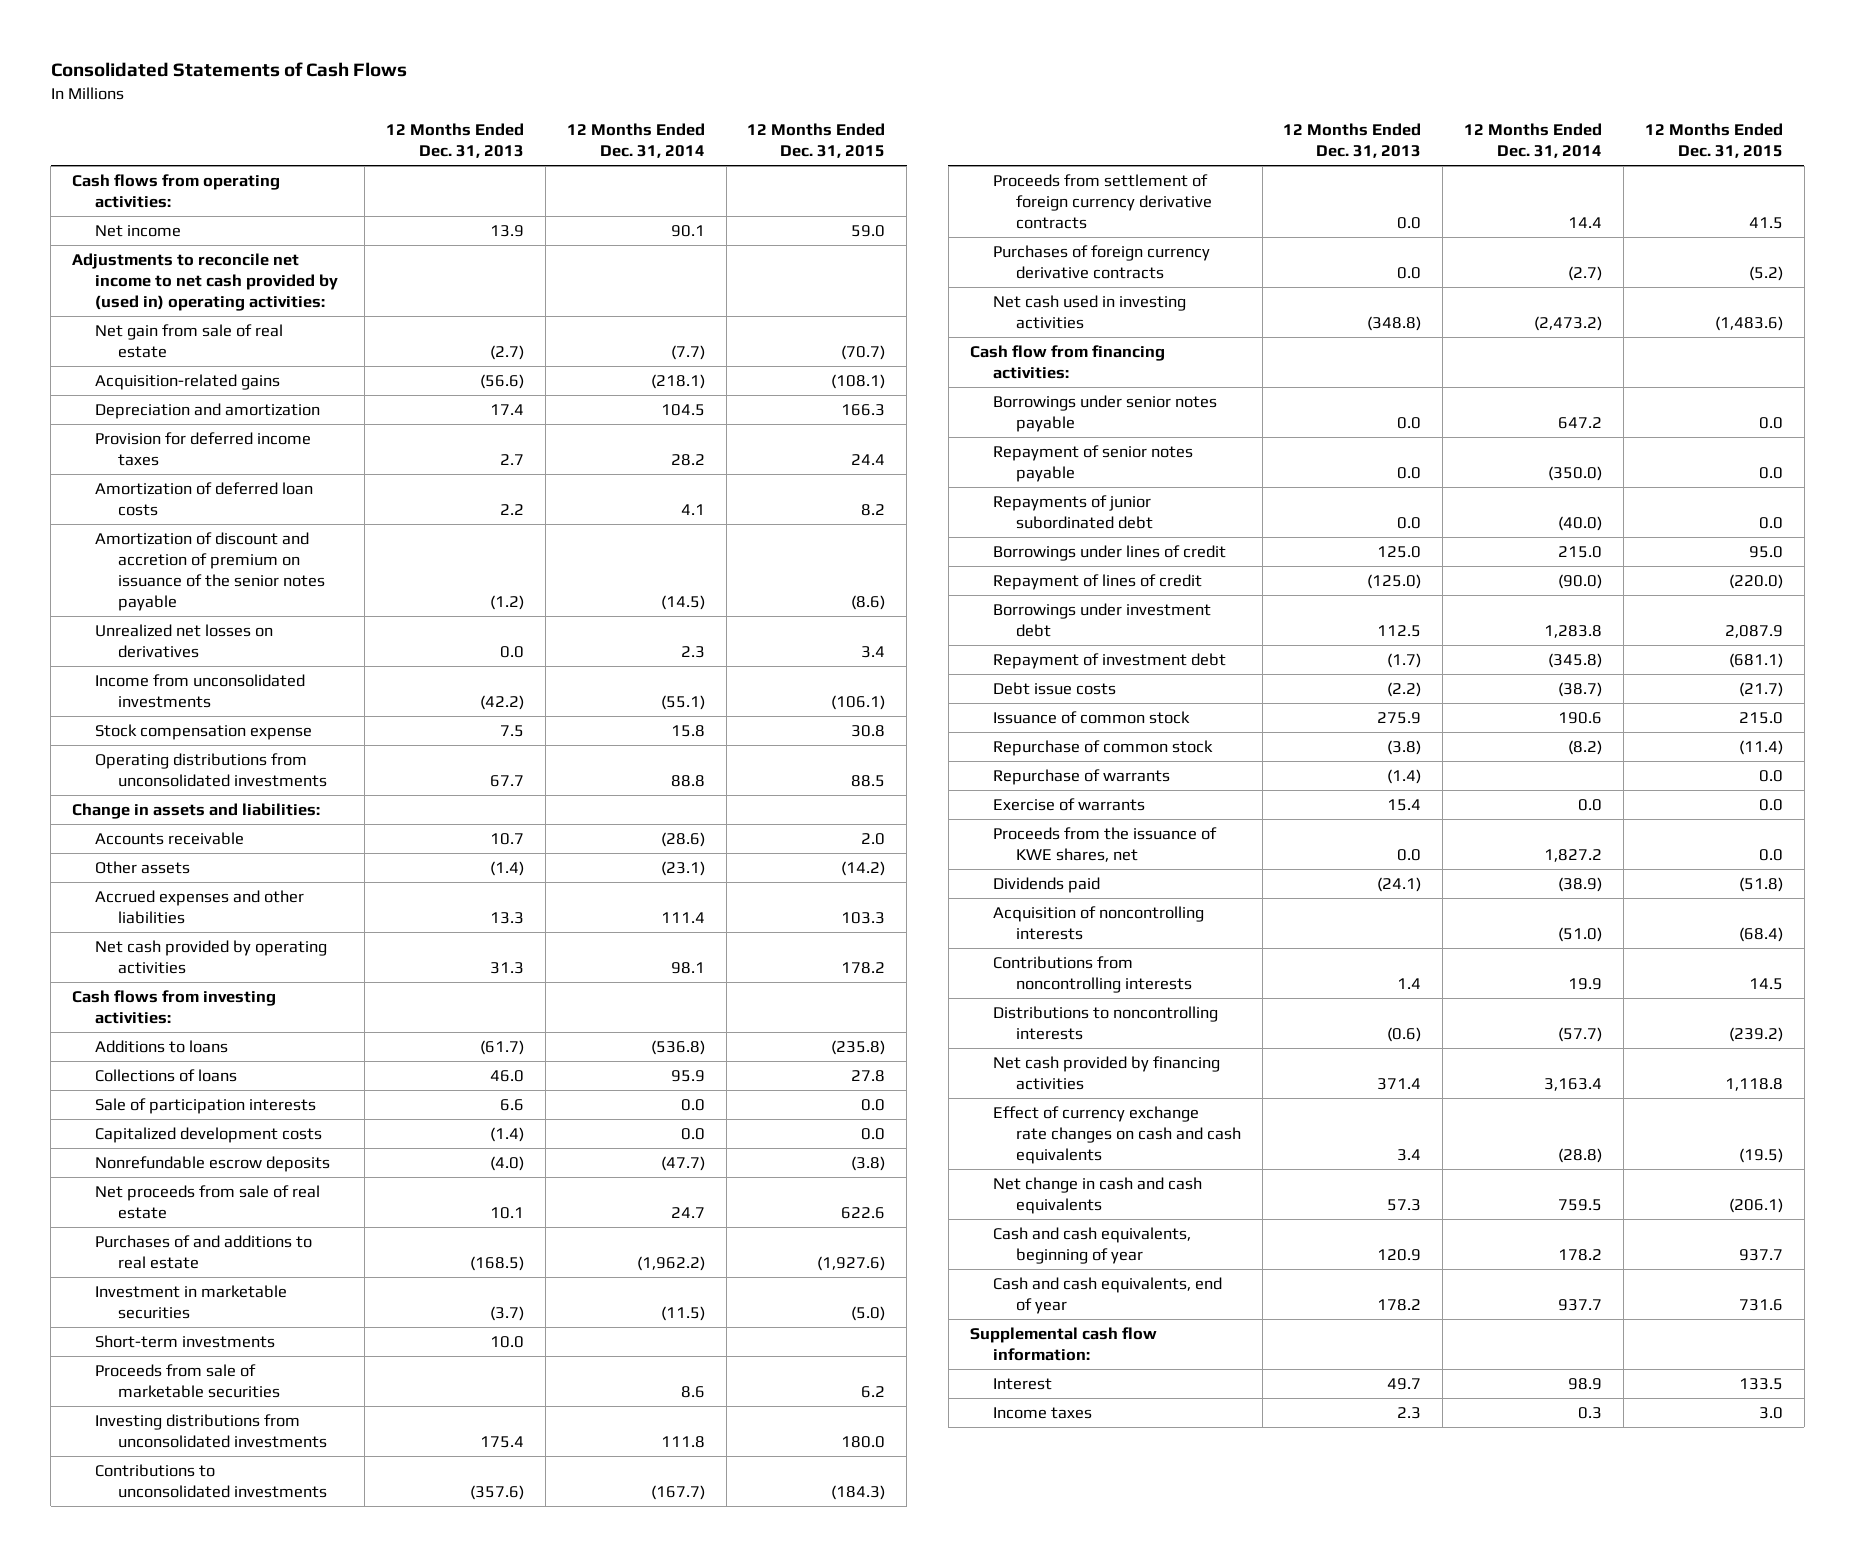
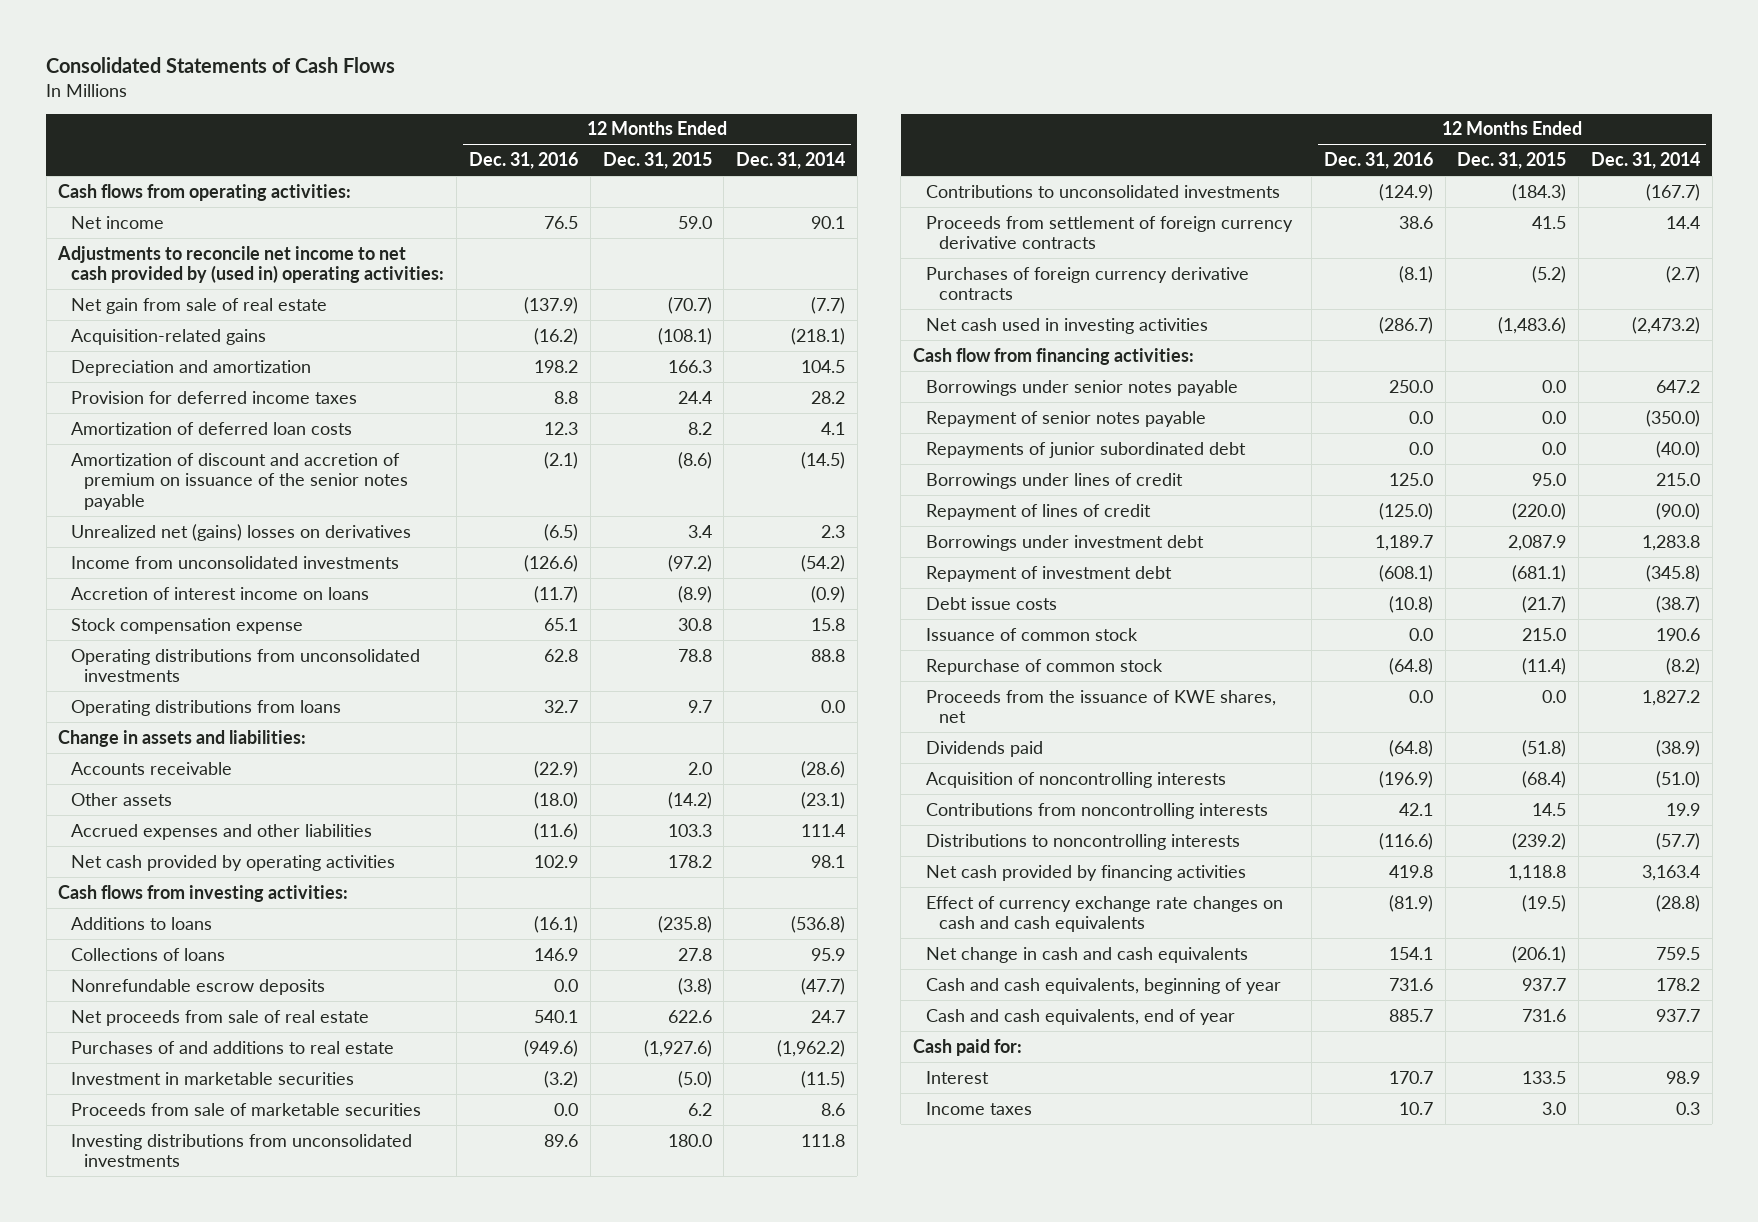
[385,123,524,159] 12 Months Ended Dec. 31, 2013 -> none
none -> [468,152,578,170] Dec. 31, 2016
[95,623,274,658] Unrealized net losses on derivatives -> [71,523,412,541] Unrealized net (gains) losses on derivatives
[660,694,705,710] (55.1) -> [801,554,846,572] (54.2)
[831,694,886,710] (106.1) -> [667,554,712,572] (97.2)
none -> [71,586,370,600] Accretion of interest income on loans
[851,774,886,787] 88.5 -> [677,648,712,662] 78.8
none -> [71,699,342,716] Operating distributions from loans
[95,1097,317,1114] Sale of participation interests -> none
[95,1126,323,1143] Capitalized development costs -> none
[95,1334,276,1348] Short-term investments -> none
[992,768,1170,785] Repurchase of warrants -> none
[992,797,1145,811] Exercise of warrants -> none
[969,1326,1157,1361] Supplemental cash flow information: -> [913,1038,1023,1056] Cash paid for:

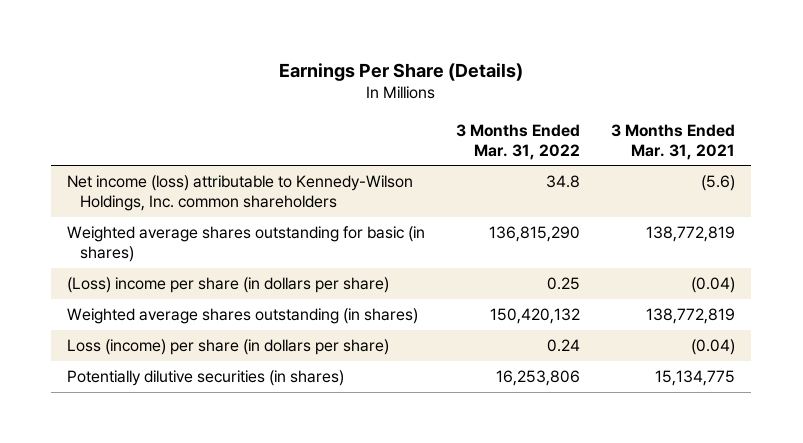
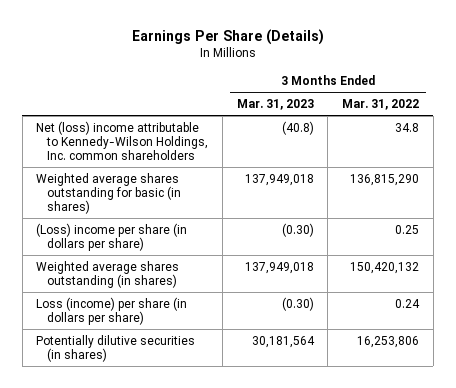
[611,123,736,160] 3 Months Ended Mar. 31, 2021 -> none
none -> [236,98,314,110] Mar. 31, 2023
[67,174,414,212] Net income (loss) attributable to Kennedy-Wilson Holdings, Inc. common shareholders -> [36,120,209,161] Net (loss) income attributable to Kennedy-Wilson Holdings, Inc. common shareholders

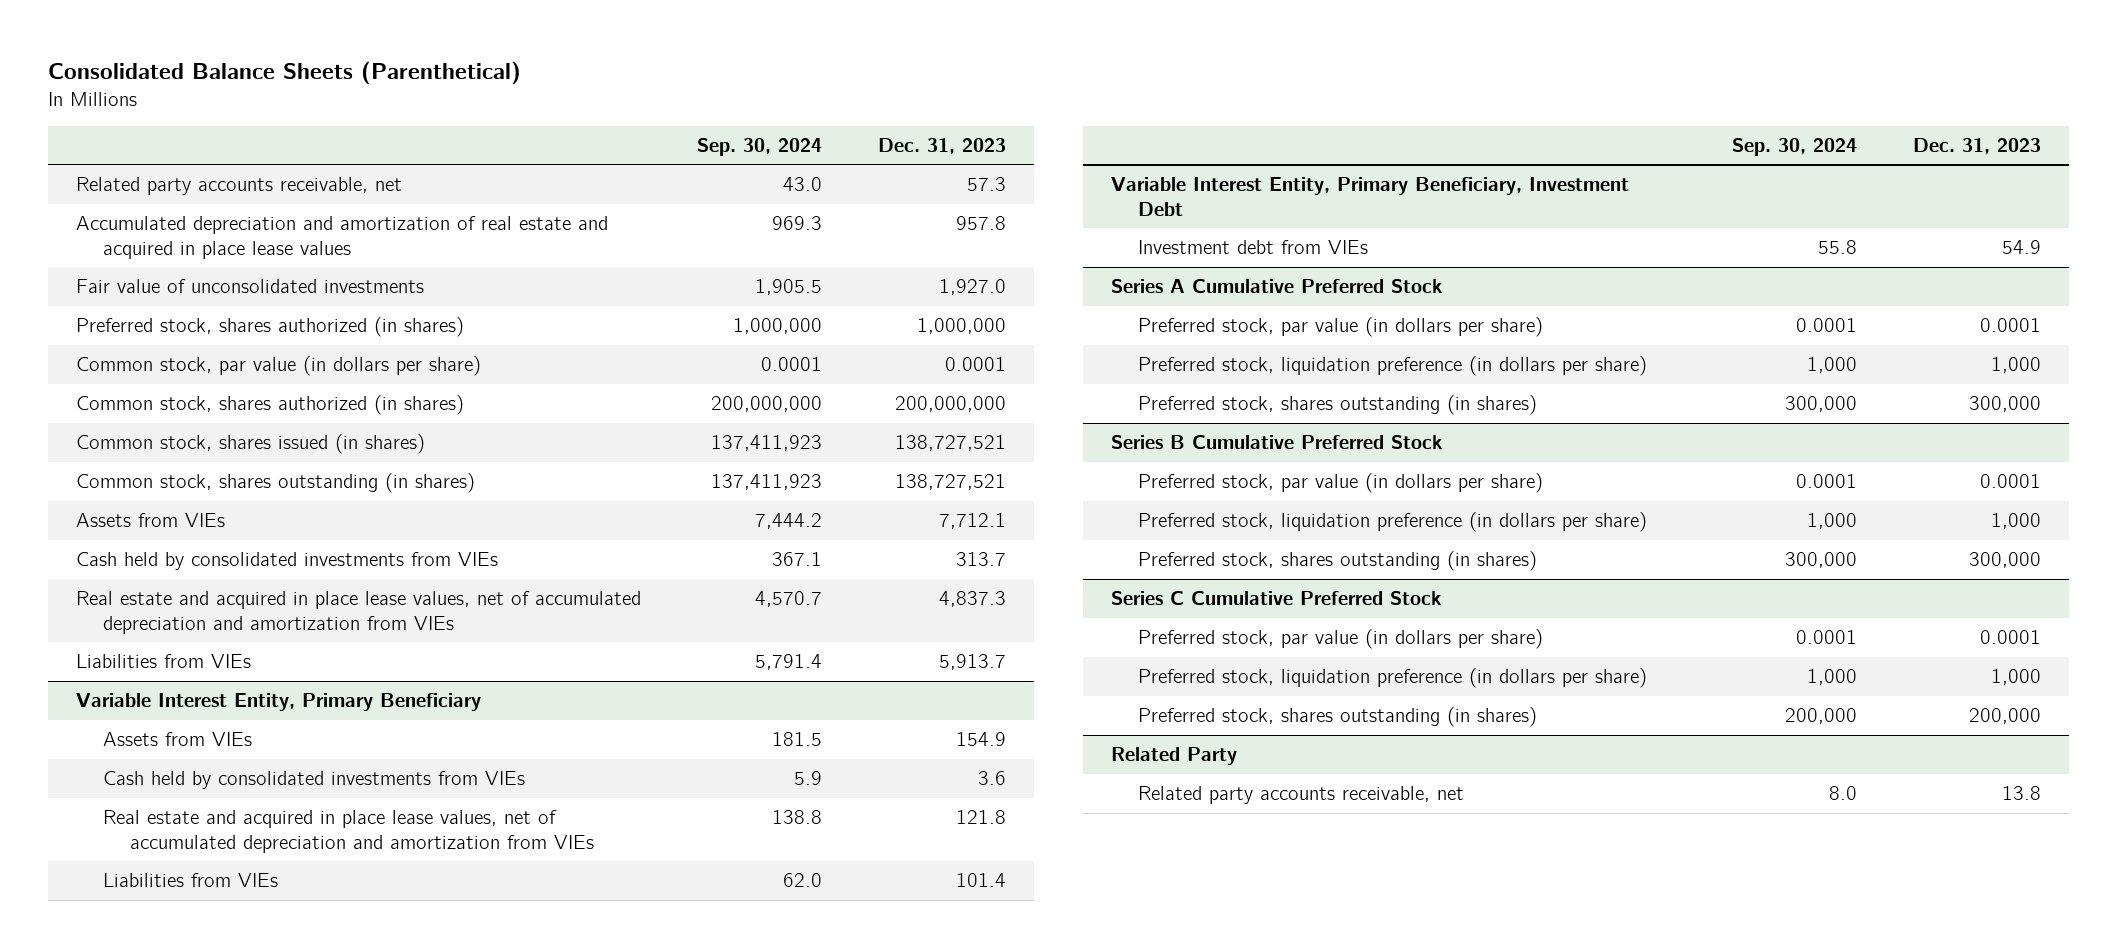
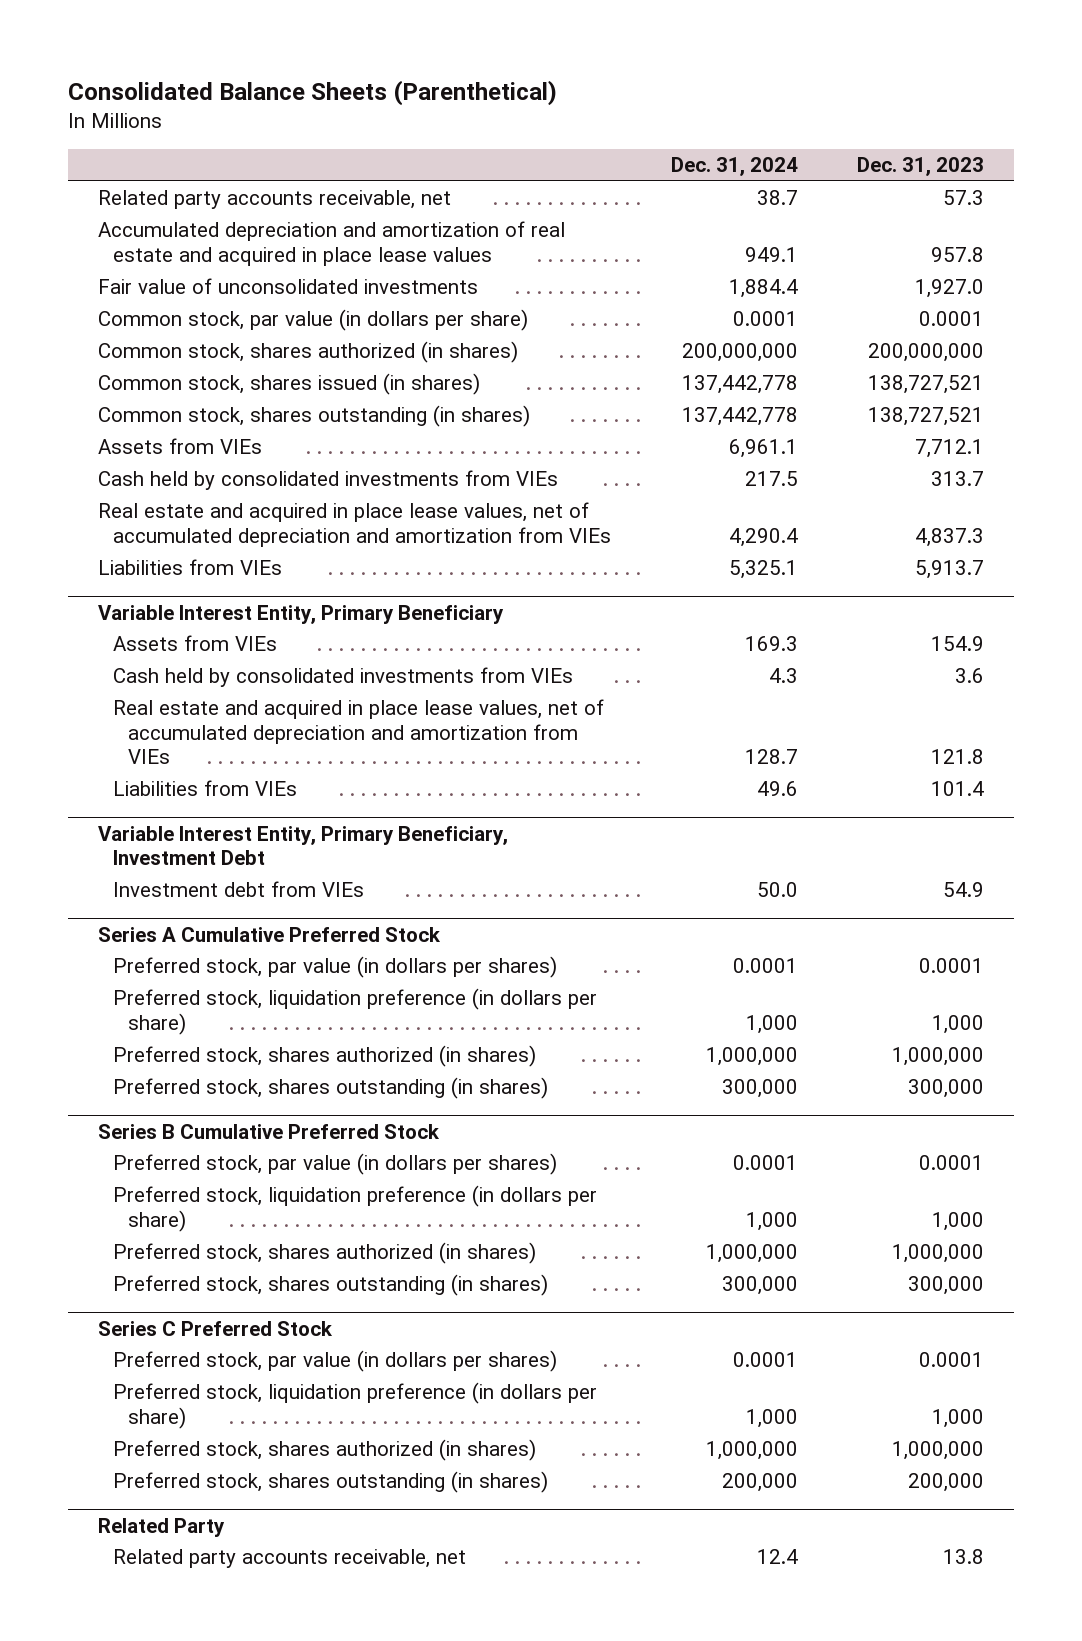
[696,137,822,156] Sep. 30, 2024 -> none
none -> [670,156,798,176] Dec. 31, 2024
[75,317,464,338] Preferred stock, shares authorized (in shares) -> none
[1138,317,1544,338] Preferred stock, par value (in dollars per share) -> [112,956,557,979] Preferred stock, par value (in dollars per shares)
none -> [112,1045,536,1068] Preferred stock, shares authorized (in shares)
[1138,473,1544,494] Preferred stock, par value (in dollars per share) -> [112,1153,557,1176] Preferred stock, par value (in dollars per shares)
none -> [112,1242,536,1265] Preferred stock, shares authorized (in shares)
[1111,591,1443,606] Series C Cumulative Preferred Stock -> [97,1320,333,1336] Series C Preferred Stock
[1138,629,1544,650] Preferred stock, par value (in dollars per share) -> [112,1350,557,1373] Preferred stock, par value (in dollars per shares)
none -> [112,1439,536,1462] Preferred stock, shares authorized (in shares)

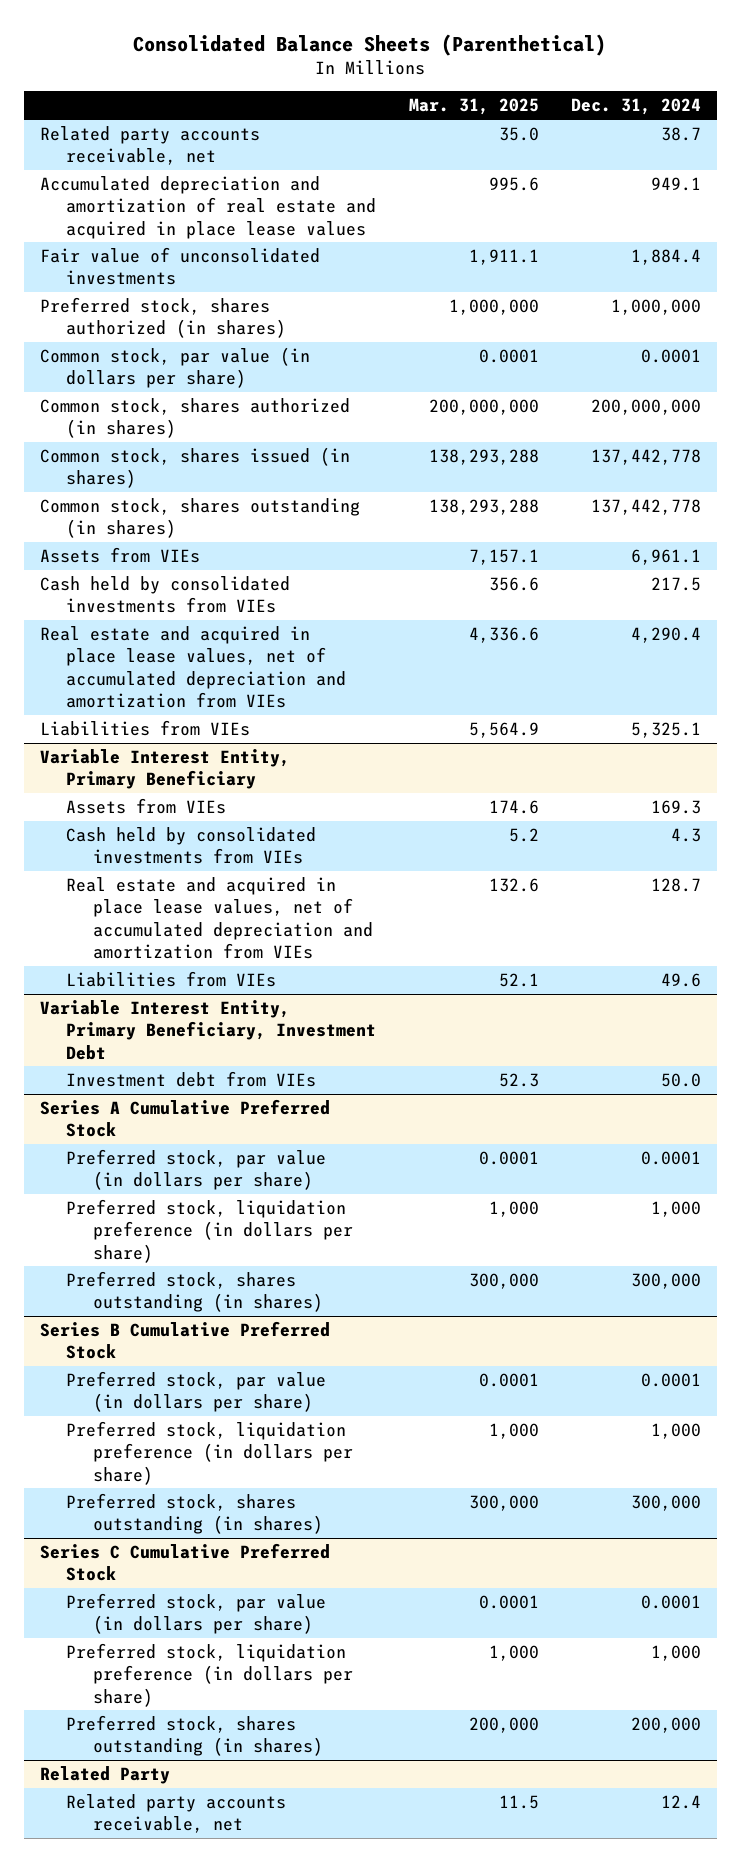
[857,156,985,176] Dec. 31, 2023 -> none
none -> [408,98,539,116] Mar. 31, 2025
none -> [39,297,287,339] Preferred stock, shares authorized (in shares)
[112,956,557,979] Preferred stock, par value (in dollars per shares) -> [66,1149,327,1191] Preferred stock, par value (in dollars per share)
[112,1045,536,1068] Preferred stock, shares authorized (in shares) -> none
[112,1153,557,1176] Preferred stock, par value (in dollars per shares) -> [66,1371,327,1413] Preferred stock, par value (in dollars per share)
[112,1242,536,1265] Preferred stock, shares authorized (in shares) -> none
[97,1320,333,1336] Series C Preferred Stock -> [39,1543,330,1582] Series C Cumulative Preferred Stock
[112,1350,557,1373] Preferred stock, par value (in dollars per shares) -> [66,1593,327,1635] Preferred stock, par value (in dollars per share)
[112,1439,536,1462] Preferred stock, shares authorized (in shares) -> none

